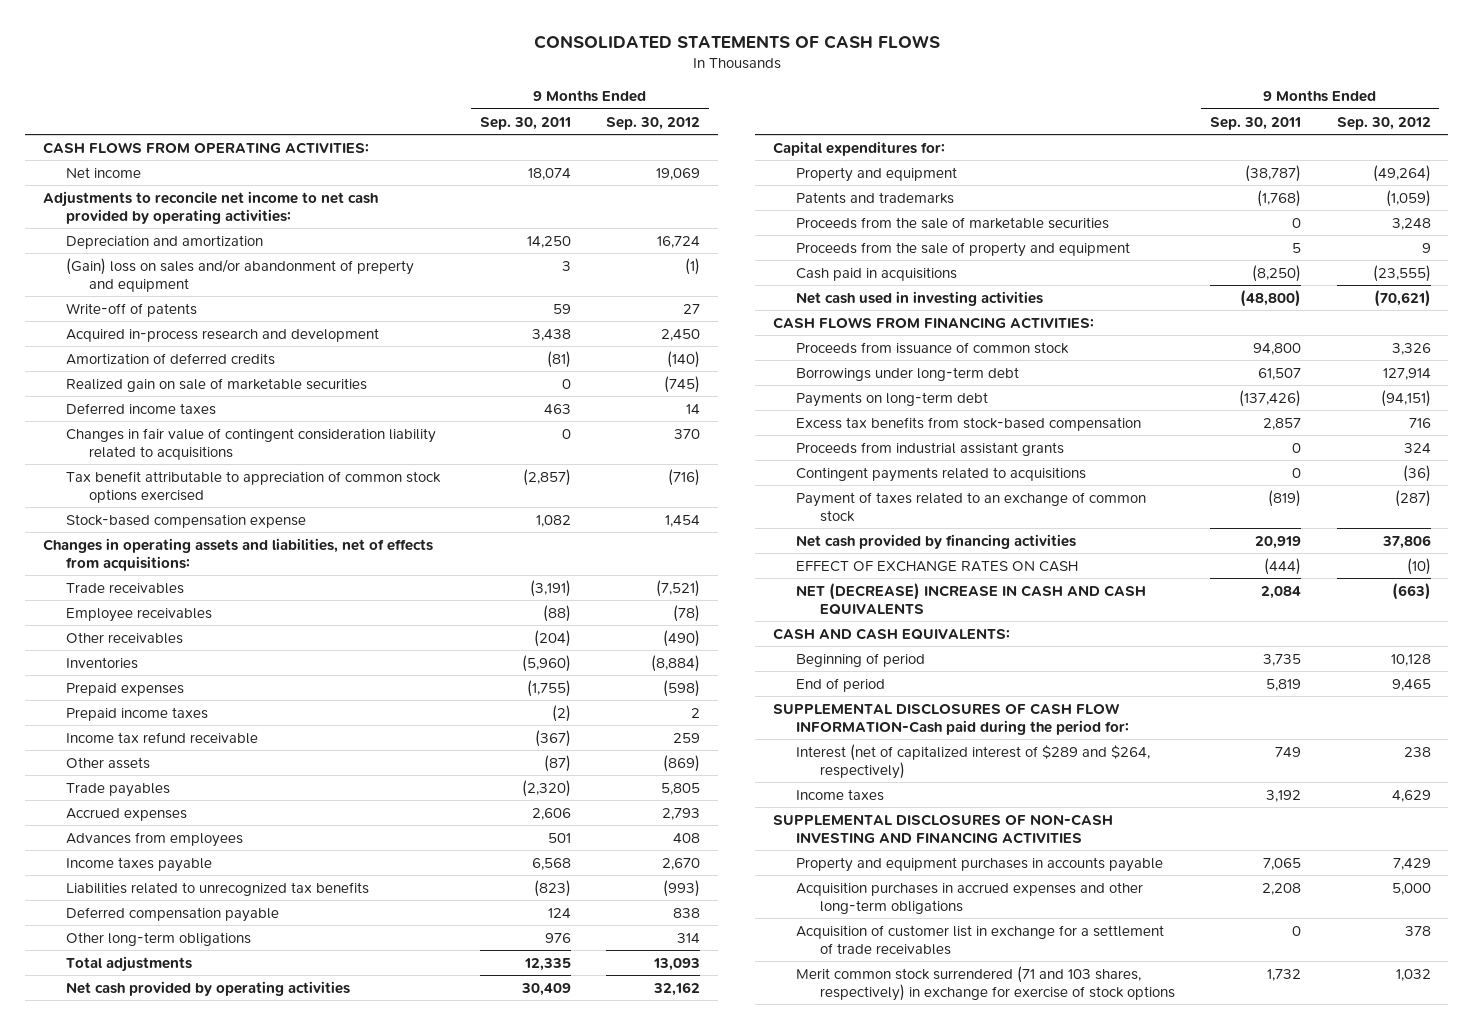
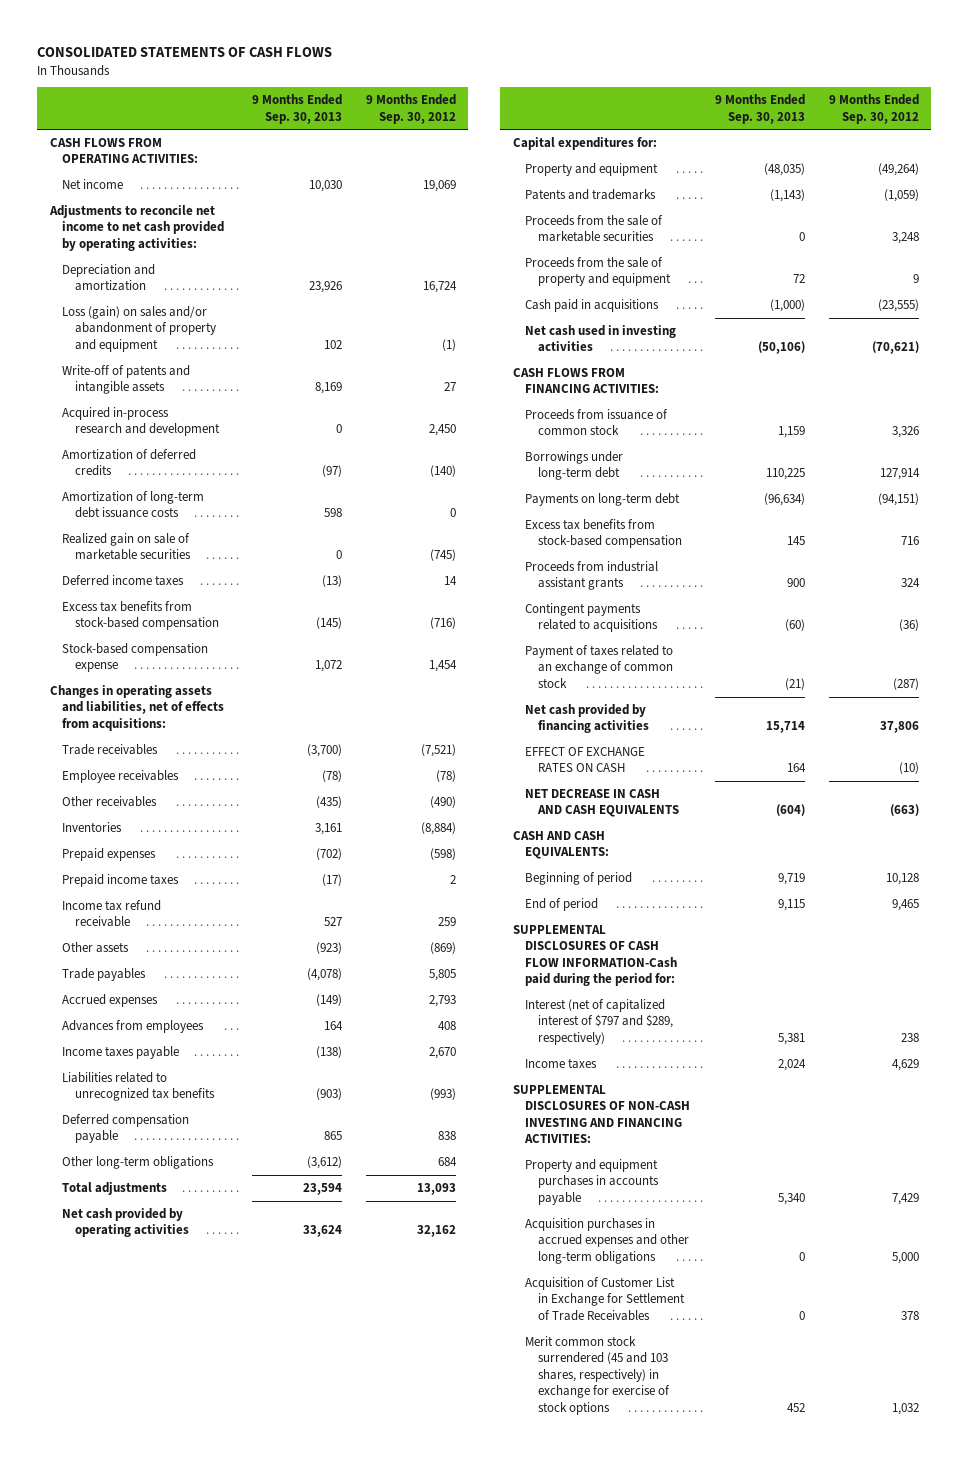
[479,116,571,130] Sep. 30, 2011 -> none
none -> [251,94,342,124] 9 Months Ended Sep. 30, 2013
[65,257,414,292] (Gain) loss on sales and/or abandonment of preperty and equipment -> [62,306,216,352] Loss (gain) on sales and/or abandonment of property and equipment
[65,302,197,317] Write-off of patents -> [62,365,191,395] Write-off of patents and intangible assets
none -> [62,491,205,519] Amortization of long-term debt issuance costs
[65,427,436,460] Changes in fair value of contingent consideration liability related to acquisitions -> none
[65,470,441,503] Tax benefit attributable to appreciation of common stock options exercised -> [62,601,219,631] Excess tax benefits from stock-based compensation
[677,932,701,943] 314 -> [438,1157,458,1167] 684
[796,582,1147,615] NET (DECREASE) INCREASE IN CASH AND CASH EQUIVALENTS -> [525,789,679,818] NET DECREASE IN CASH AND CASH EQUIVALENTS
[796,743,1151,779] Interest (net of capitalized interest of $289 and $264, respectively) -> [525,999,673,1045] Interest (net of capitalized interest of $797 and $289, respectively)
[773,813,1114,844] SUPPLEMENTAL DISCLOSURES OF NON-CASH INVESTING AND FINANCING ACTIVITIES -> [512,1085,691,1144] SUPPLEMENTAL DISCLOSURES OF NON-CASH INVESTING AND FINANCING ACTIVITIES:
[796,924,1165,955] Acquisition of customer list in exchange for a settlement of trade receivables -> [525,1277,685,1321] Acquisition of Customer List in Exchange for Settlement of Trade Receivables
[796,965,1175,1001] Merit common stock surrendered (71 and 103 shares, respectively) in exchange for exercise of stock options -> [525,1336,670,1415] Merit common stock surrendered (45 and 103 shares, respectively) in exchange for exercise of stock options

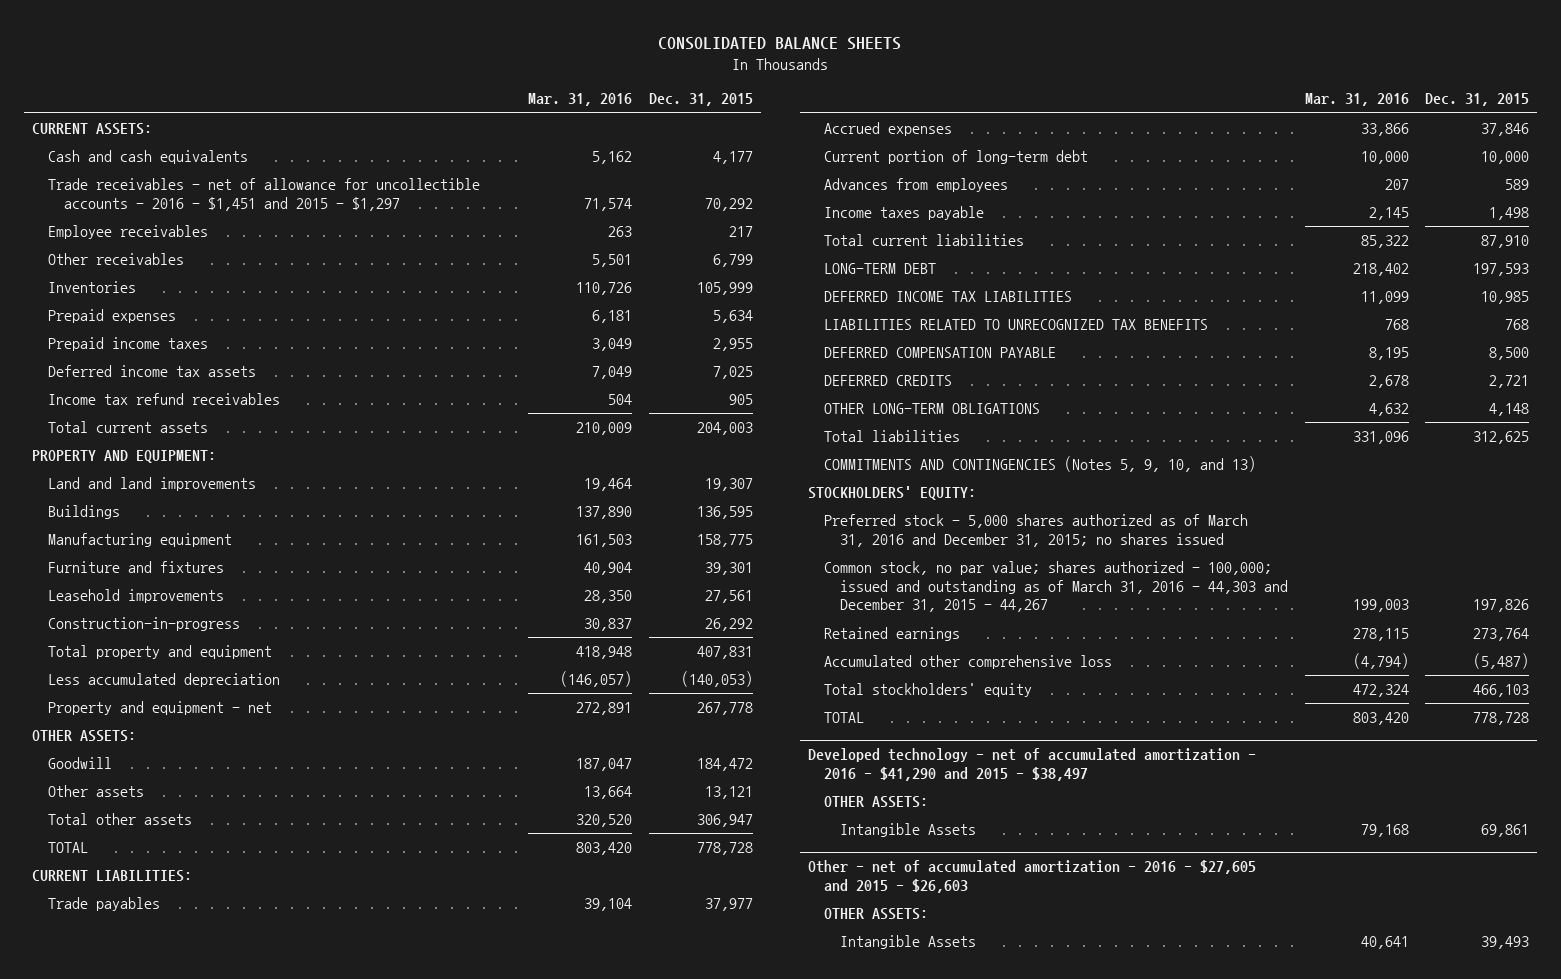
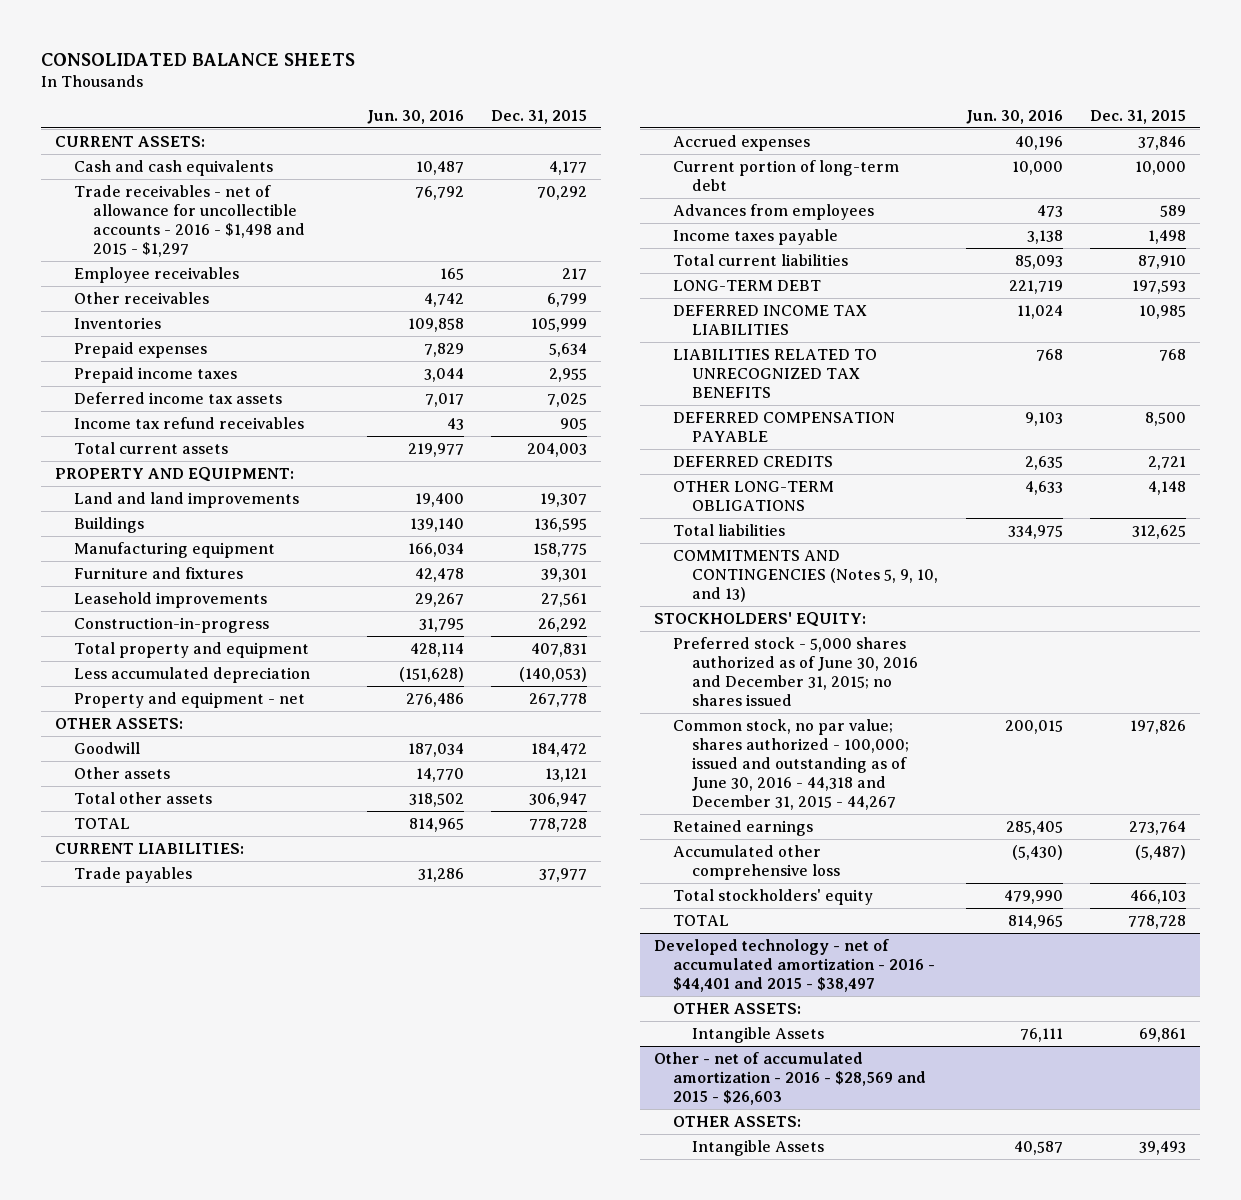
[528,93,633,107] Mar. 31, 2016 -> none
none -> [366,109,464,124] Jun. 30, 2016
[47,178,480,211] Trade receivables - net of allowance for uncollectible accounts - 2016 - $1,451 and 2015 - $1,297 -> [74,184,305,257] Trade receivables - net of allowance for uncollectible accounts - 2016 - $1,498 and 2015 - $1,297
[824,514,1249,547] Preferred stock - 5,000 shares authorized as of March 31, 2016 and December 31, 2015; no shares issued -> [673,636,918,706] Preferred stock - 5,000 shares authorized as of June 30, 2016 and December 31, 2015; no shares issued
[824,561,1289,613] Common stock, no par value; shares authorized - 100,000; issued and outstanding as of March 31, 2016 - 44,303 and December 31, 2015 - 44,267 -> [673,718,909,810] Common stock, no par value; shares authorized - 100,000; issued and outstanding as of June 30, 2016 - 44,318 and December 31, 2015 - 44,267
[808,748,1257,782] Developed technology - net of accumulated amortization - 2016 - $41,290 and 2015 - $38,497 -> [654,938,936,992] Developed technology - net of accumulated amortization - 2016 - $44,401 and 2015 - $38,497
[808,860,1257,894] Other - net of accumulated amortization - 2016 - $27,605 and 2015 - $26,603 -> [654,1051,927,1105] Other - net of accumulated amortization - 2016 - $28,569 and 2015 - $26,603

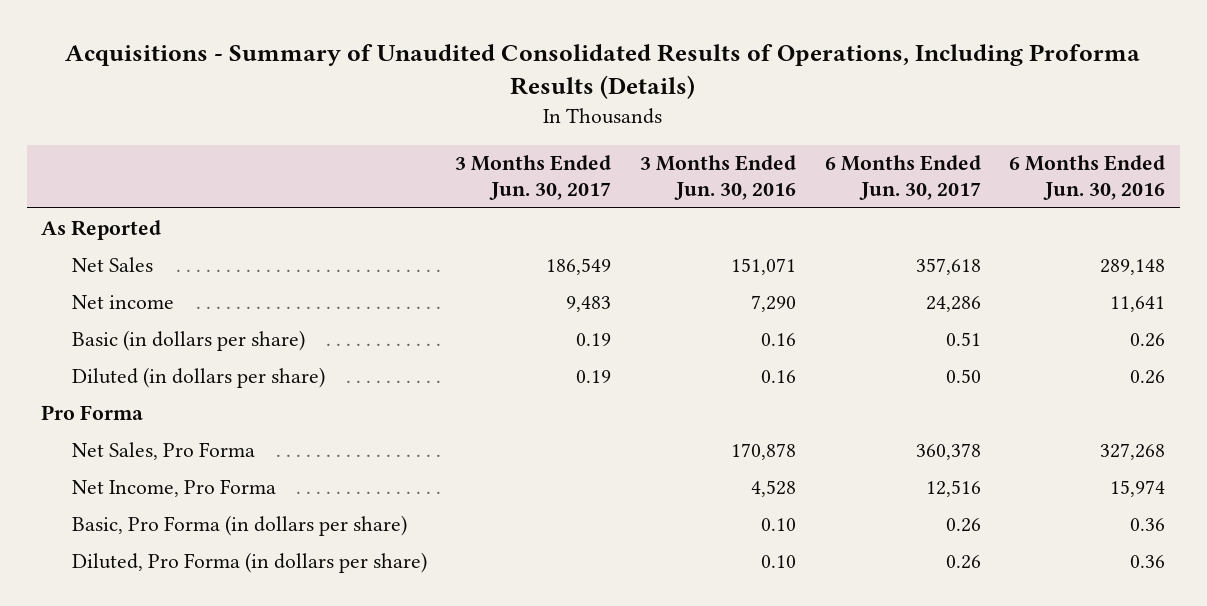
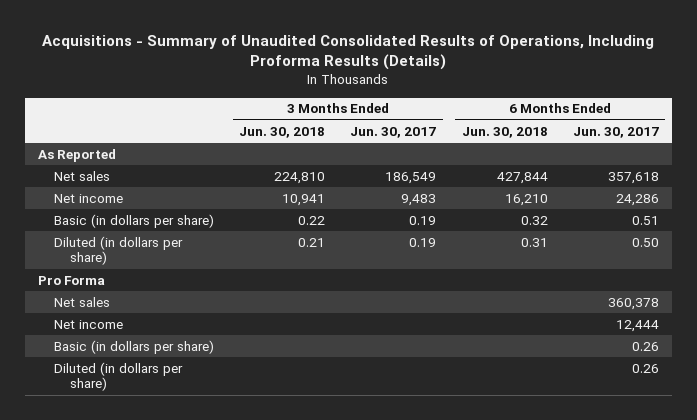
[639,155,796,201] 3 Months Ended Jun. 30, 2016 -> none
[1009,155,1166,201] 6 Months Ended Jun. 30, 2016 -> none
none -> [239,126,326,138] Jun. 30, 2018
none -> [461,126,548,138] Jun. 30, 2018
[71,256,153,272] Net Sales -> [53,170,110,181] Net sales
[71,441,255,460] Net Sales, Pro Forma -> [53,296,110,307] Net sales
[71,478,276,497] Net Income, Pro Forma -> [53,319,123,329] Net income
[925,479,981,497] 12,516 -> [615,319,659,332] 12,444
[71,514,407,536] Basic, Pro Forma (in dollars per share) -> [53,339,214,354] Basic (in dollars per share)
[71,551,427,573] Diluted, Pro Forma (in dollars per share) -> [53,361,183,392] Diluted (in dollars per share)

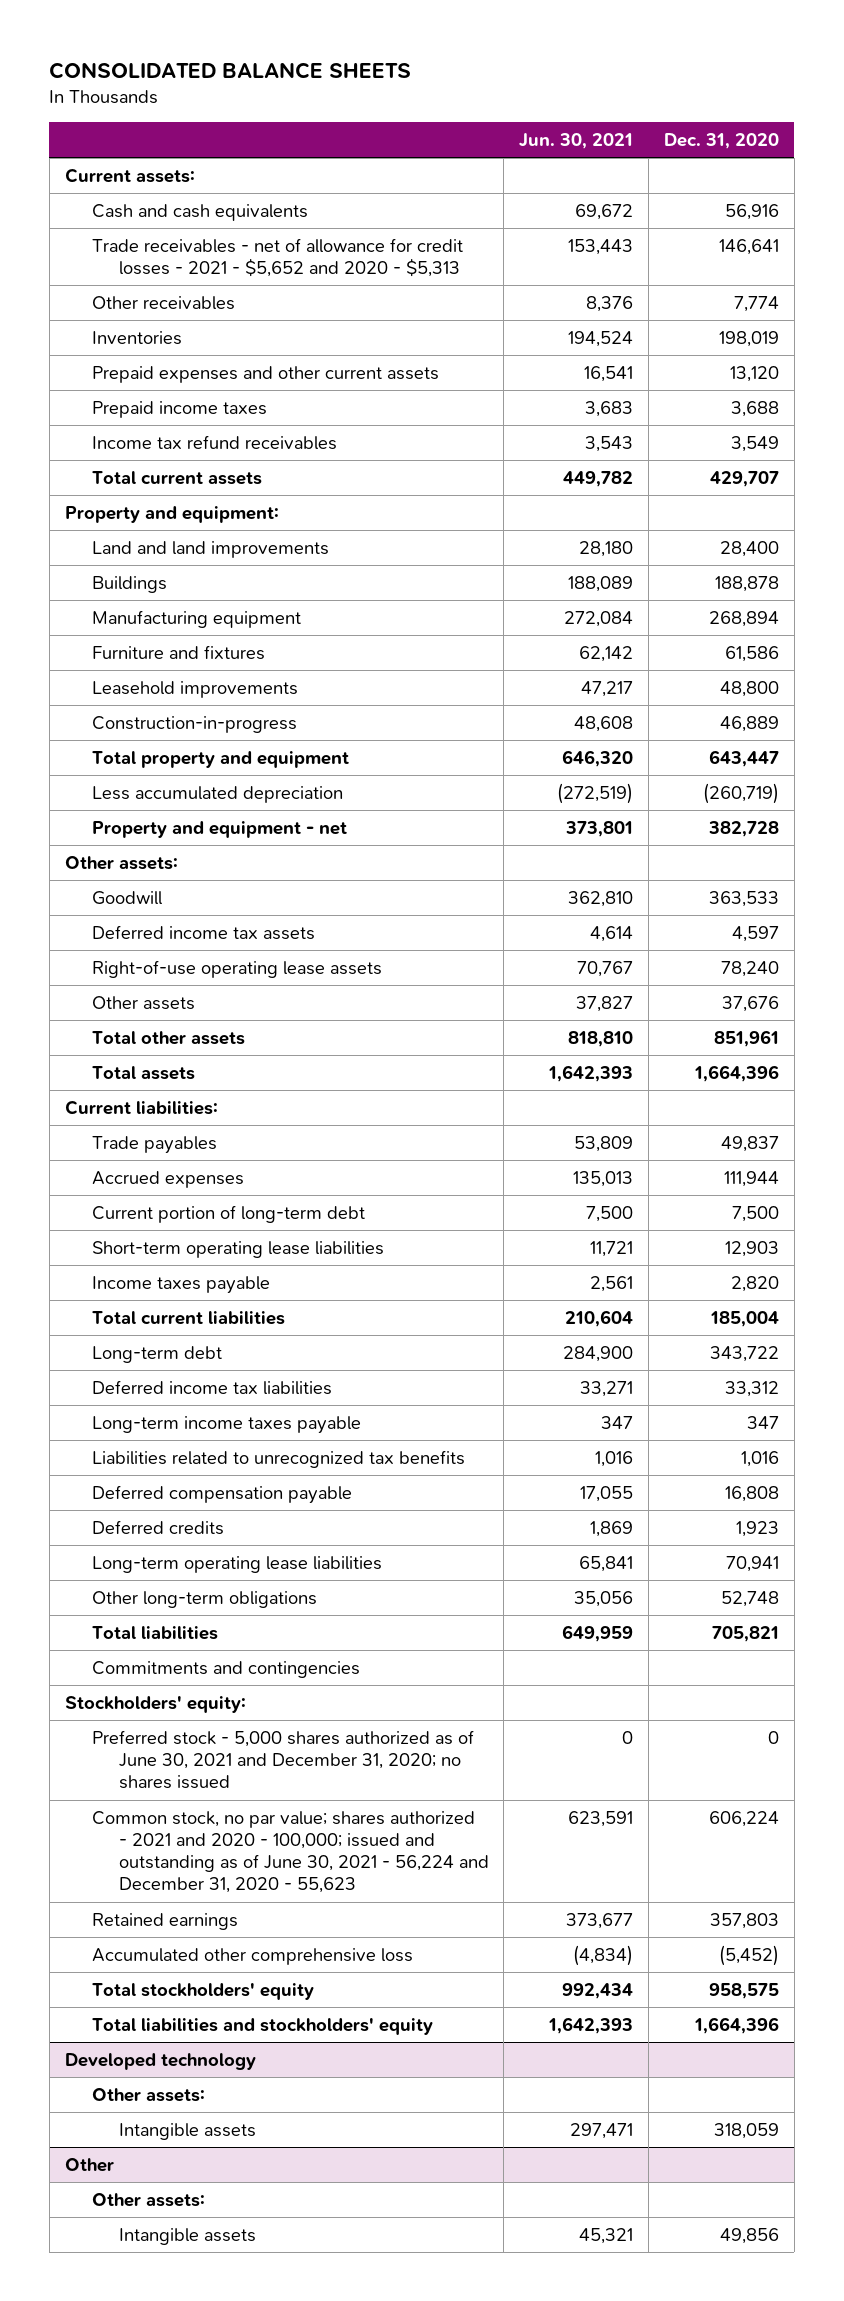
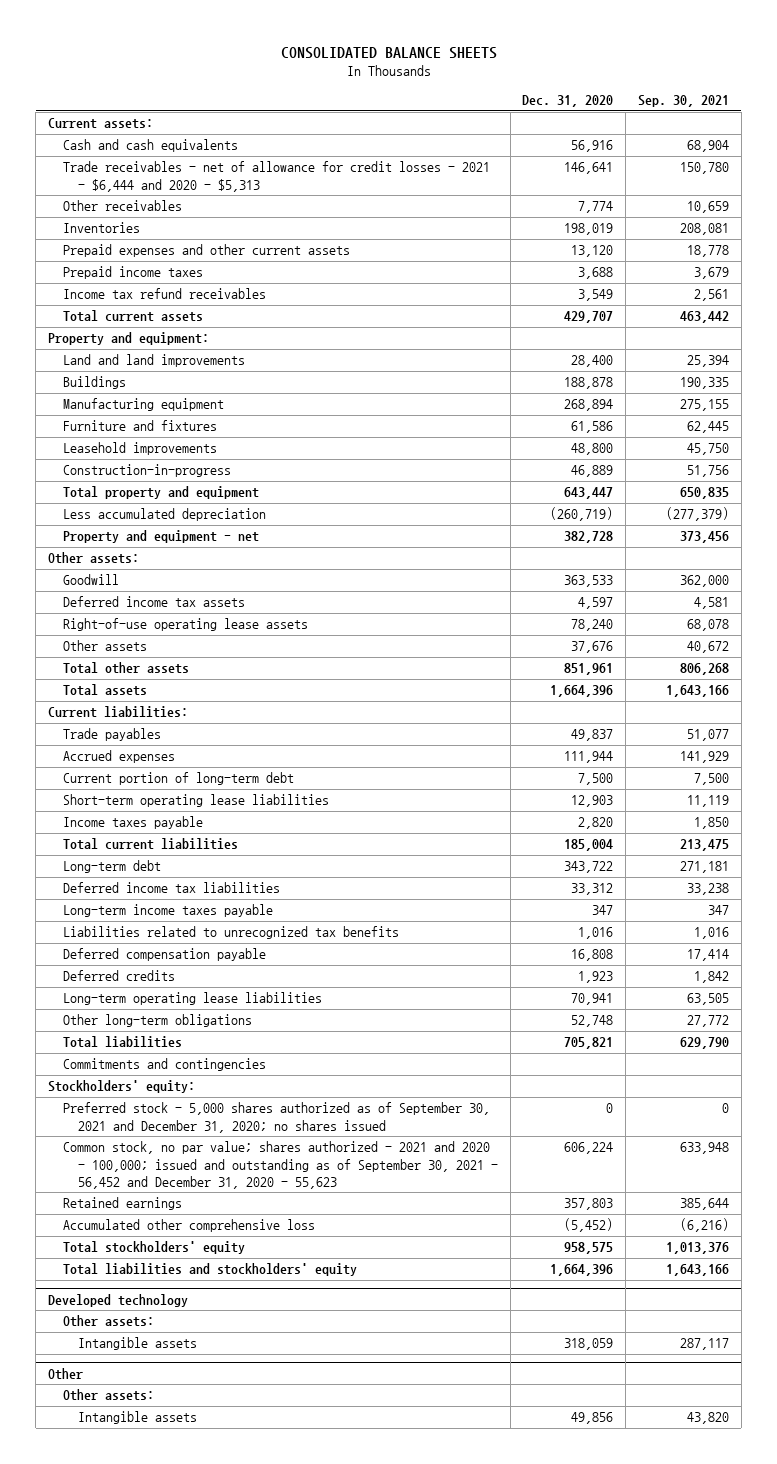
[519,132,634,149] Jun. 30, 2021 -> none
none -> [638,95,730,108] Sep. 30, 2021
[91,238,463,278] Trade receivables - net of allowance for credit losses - 2021 - $5,652 and 2020 - $5,313 -> [62,161,490,192] Trade receivables - net of allowance for credit losses - 2021 - $6,444 and 2020 - $5,313
[91,1730,474,1790] Preferred stock - 5,000 shares authorized as of June 30, 2021 and December 31, 2020; no shares issued -> [62,1102,490,1133] Preferred stock - 5,000 shares authorized as of September 30, 2021 and December 31, 2020; no shares issued
[91,1811,489,1894] Common stock, no par value; shares authorized - 2021 and 2020 - 100,000; issued and outstanding as of June 30, 2021 - 56,224 and December 31, 2020 - 55,623 -> [62,1141,498,1189] Common stock, no par value; shares authorized - 2021 and 2020 - 100,000; issued and outstanding as of September 30, 2021 - 56,452 and December 31, 2020 - 55,623

